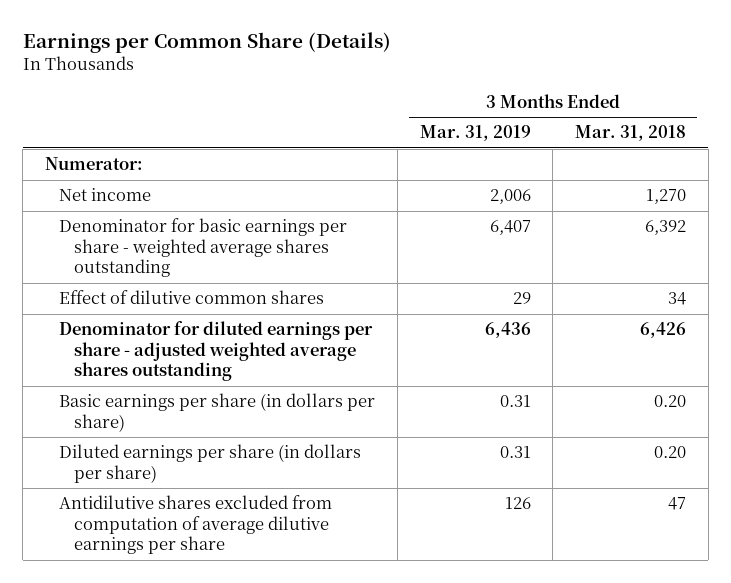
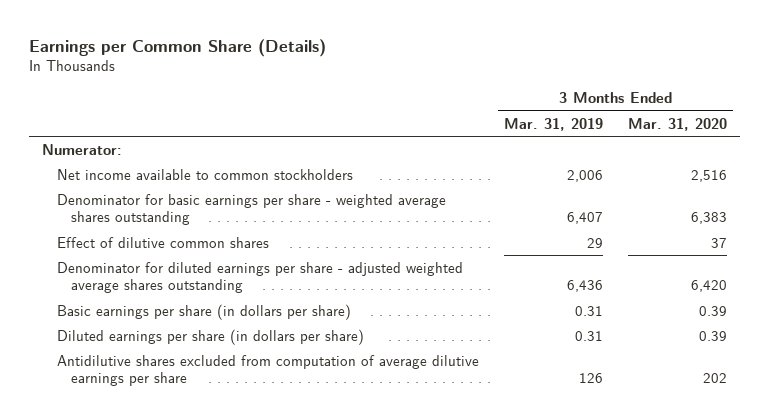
[575,125,687,142] Mar. 31, 2018 -> none
none -> [628,117,728,131] Mar. 31, 2020
[59,188,152,202] Net income -> none
none -> [56,168,353,180] Net income available to common stockholders

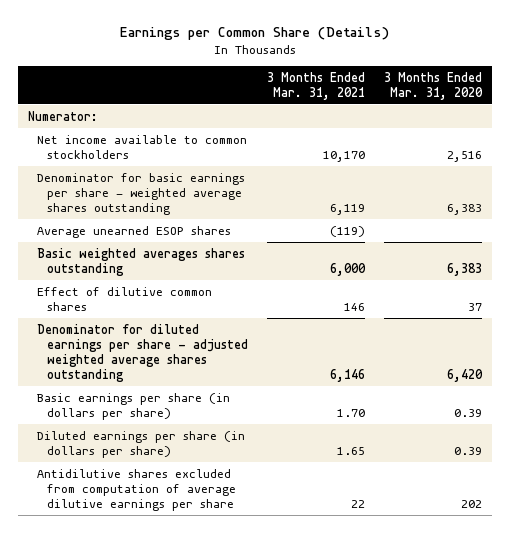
[503,117,603,131] Mar. 31, 2019 -> none
none -> [267,71,366,100] 3 Months Ended Mar. 31, 2021
none -> [37,225,232,238] Average unearned ESOP shares
none -> [37,247,246,276] Basic weighted averages shares outstanding

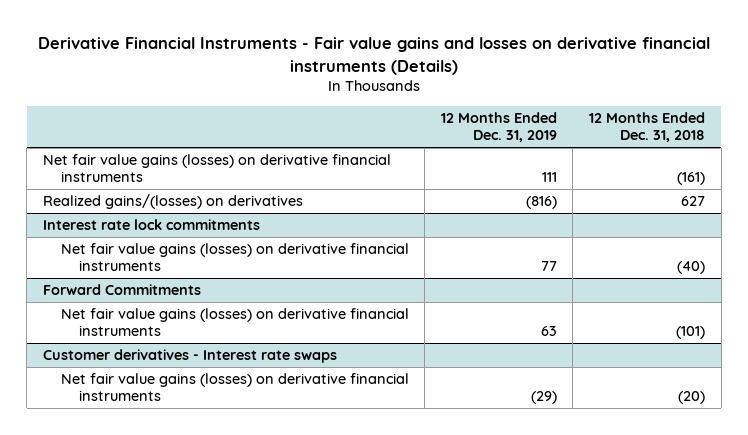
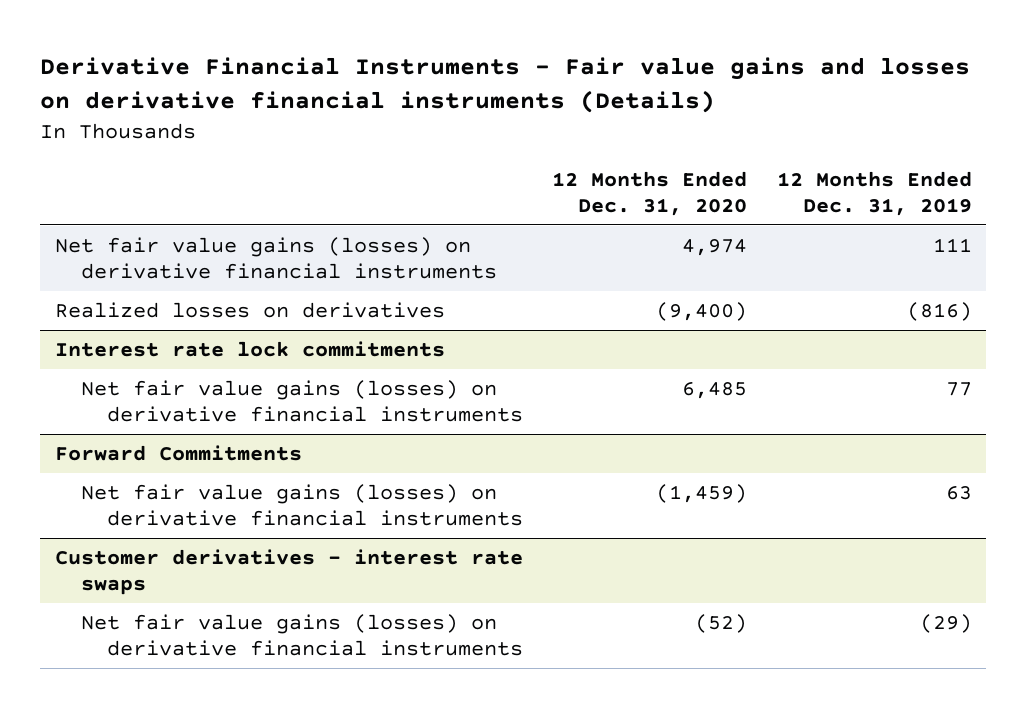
[588,112,705,143] 12 Months Ended Dec. 31, 2018 -> none
none -> [552,170,748,216] 12 Months Ended Dec. 31, 2020
[42,194,303,210] Realized gains/(losses) on derivatives -> [54,301,445,318] Realized losses on derivatives
[42,349,337,364] Customer derivatives - Interest rate swaps -> [54,548,523,596] Customer derivatives - interest rate swaps

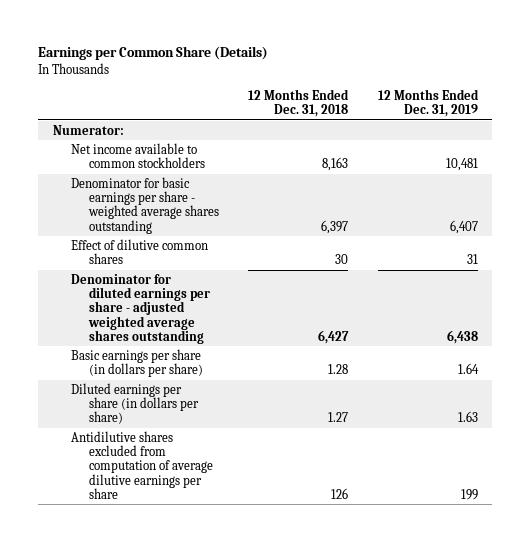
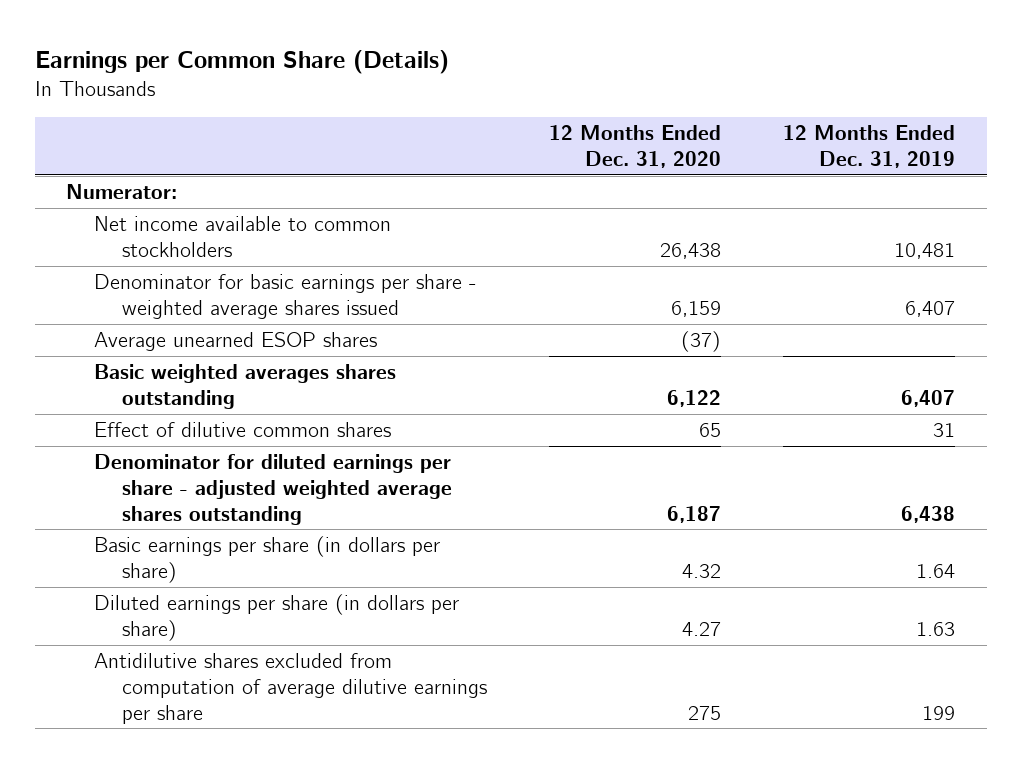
[248,89,350,118] 12 Months Ended Dec. 31, 2018 -> none
none -> [549,125,722,169] 12 Months Ended Dec. 31, 2020
none -> [94,274,477,319] Denominator for basic earnings per share - weighted average shares issued
none -> [94,332,378,352] Average unearned ESOP shares
[70,176,220,234] Denominator for basic earnings per share - weighted average shares outstanding -> [94,364,397,409] Basic weighted averages shares outstanding

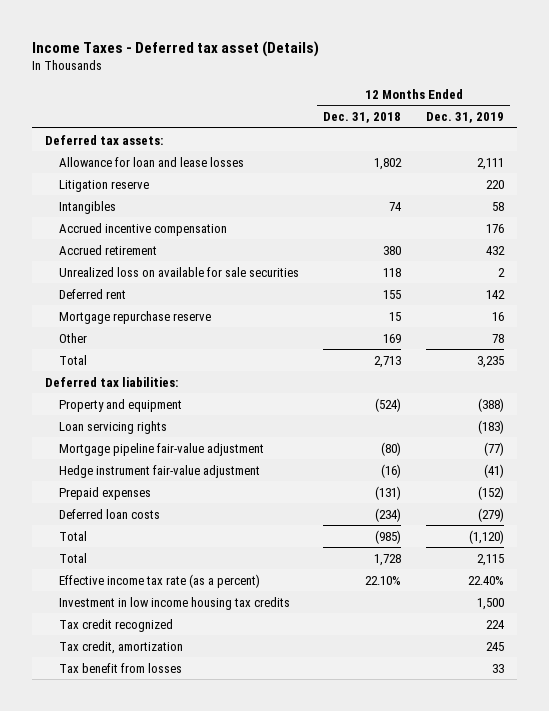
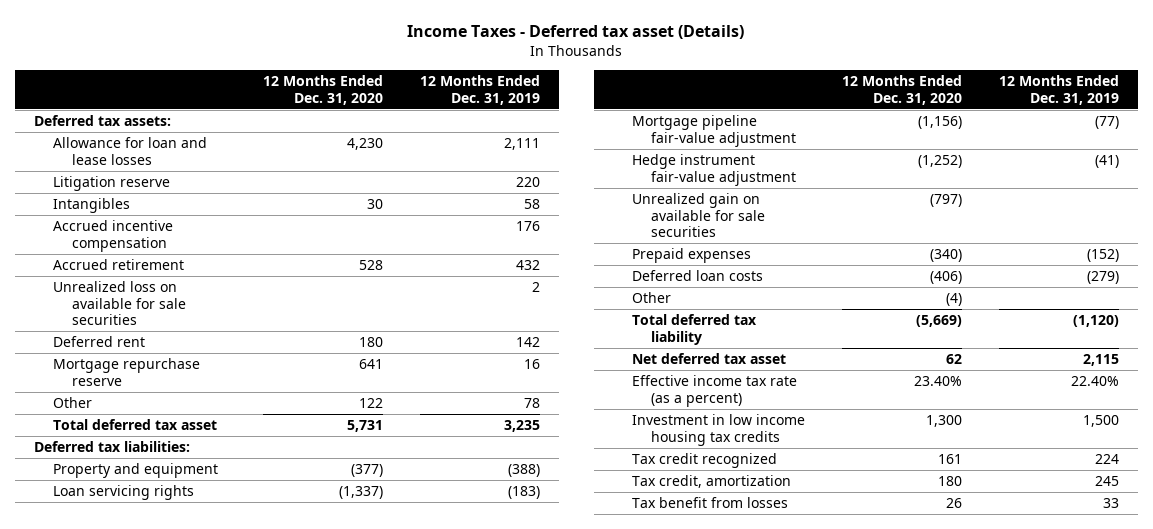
[323,112,402,124] Dec. 31, 2018 -> none
none -> [262,75,383,105] 12 Months Ended Dec. 31, 2020
[58,354,87,365] Total -> [52,419,217,431] Total deferred tax asset
none -> [631,193,766,238] Unrealized gain on available for sale securities
none -> [631,292,671,304] Other
[58,530,87,541] Total -> [631,314,757,345] Total deferred tax liability
[58,552,87,563] Total -> [631,353,786,365] Net deferred tax asset

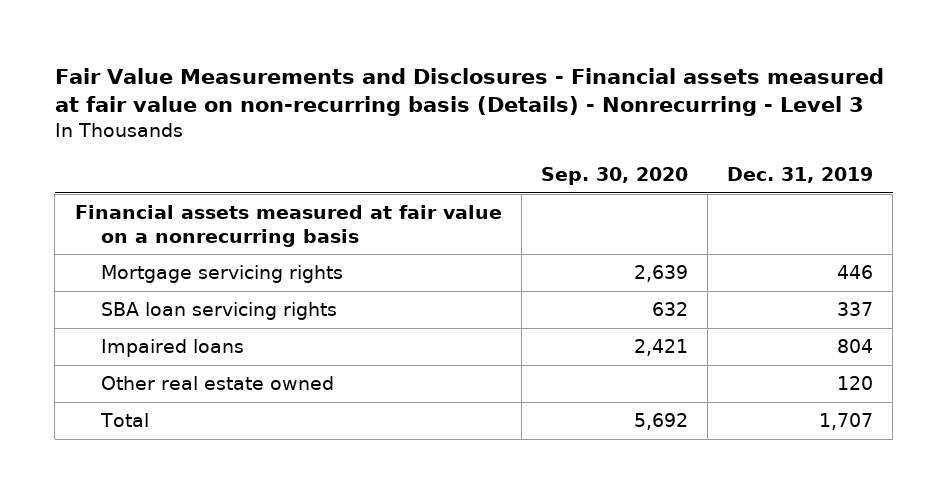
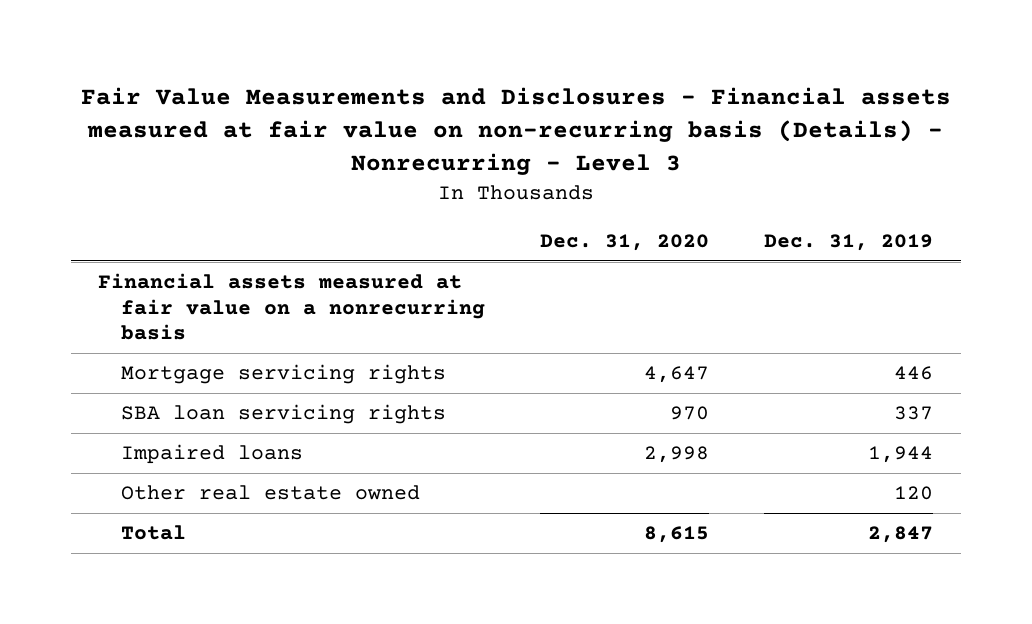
[540,166,688,185] Sep. 30, 2020 -> none
none -> [540,233,710,251] Dec. 31, 2020
[837,339,874,354] 804 -> [868,446,934,464] 1,944
[819,413,874,431] 1,707 -> [868,526,934,544] 2,847

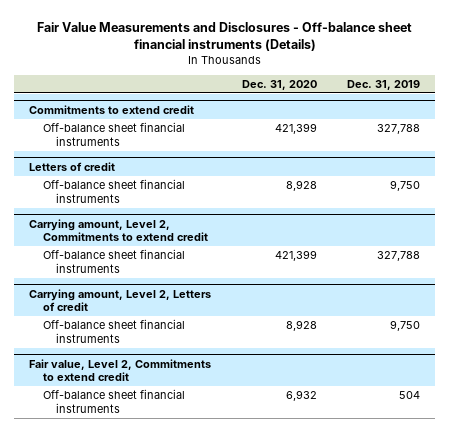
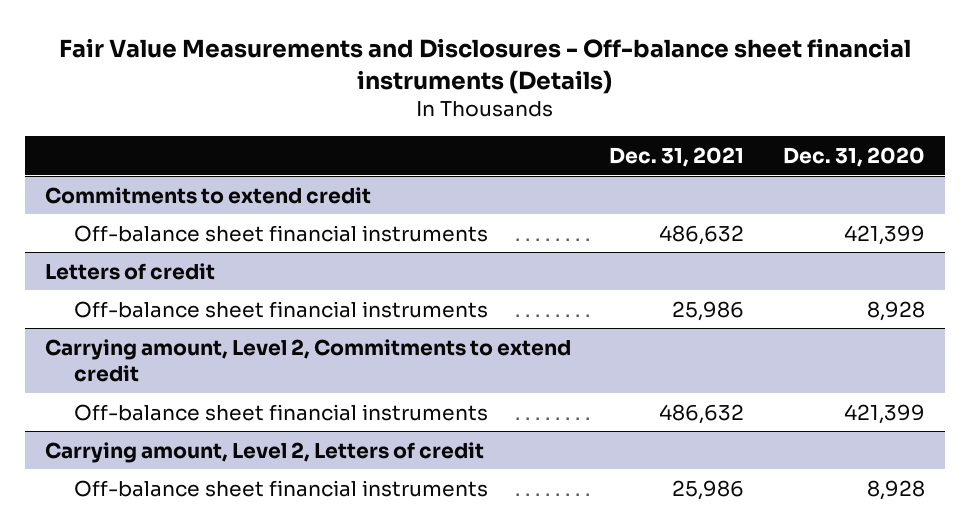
[346,79,420,90] Dec. 31, 2019 -> none
none -> [609,147,745,168] Dec. 31, 2021
[29,358,212,382] Fair value, Level 2, Commitments to extend credit -> none
[42,389,185,413] Off-balance sheet financial instruments -> none

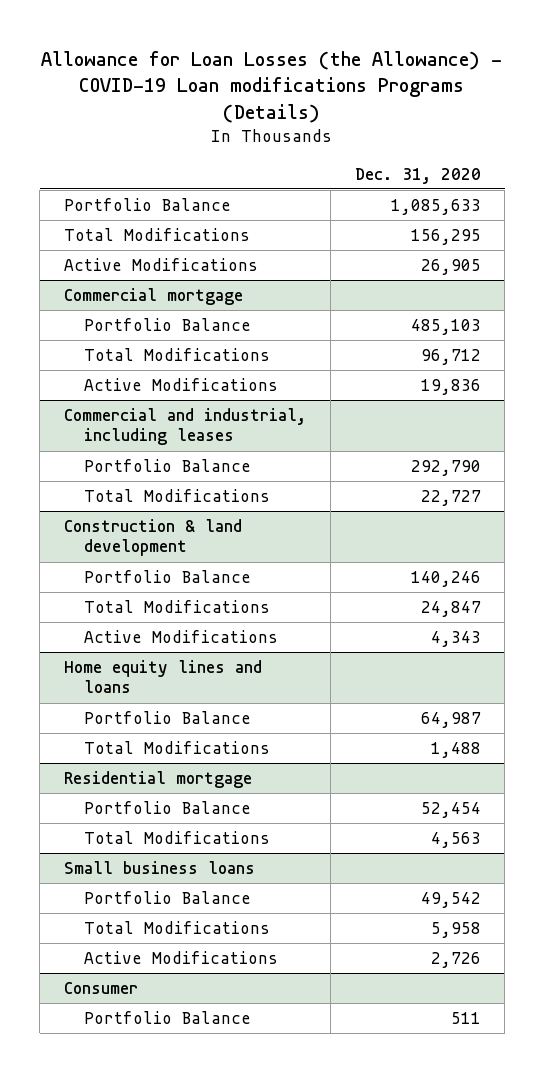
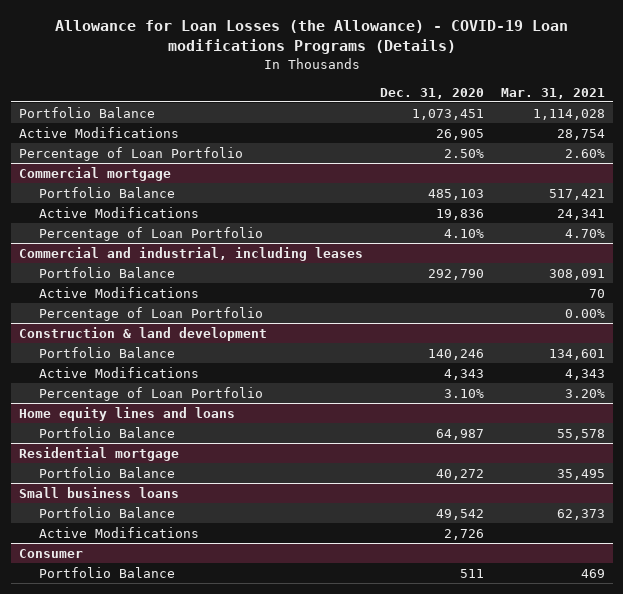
none -> [500,87,605,99] Mar. 31, 2021
[63,227,250,241] Total Modifications -> none
[390,198,481,215] 1,085,633 -> [411,108,484,120] 1,073,451
none -> [18,146,243,161] Percentage of Loan Portfolio
[83,347,270,361] Total Modifications -> none
none -> [39,226,264,241] Percentage of Loan Portfolio
[83,488,270,502] Total Modifications -> none
none -> [39,286,200,298] Active Modifications
none -> [39,306,264,321] Percentage of Loan Portfolio
[83,599,270,613] Total Modifications -> none
none -> [39,386,264,401] Percentage of Loan Portfolio
[83,740,270,754] Total Modifications -> none
[83,830,270,844] Total Modifications -> none
[420,801,481,818] 52,454 -> [435,468,484,480] 40,272
[83,920,270,934] Total Modifications -> none

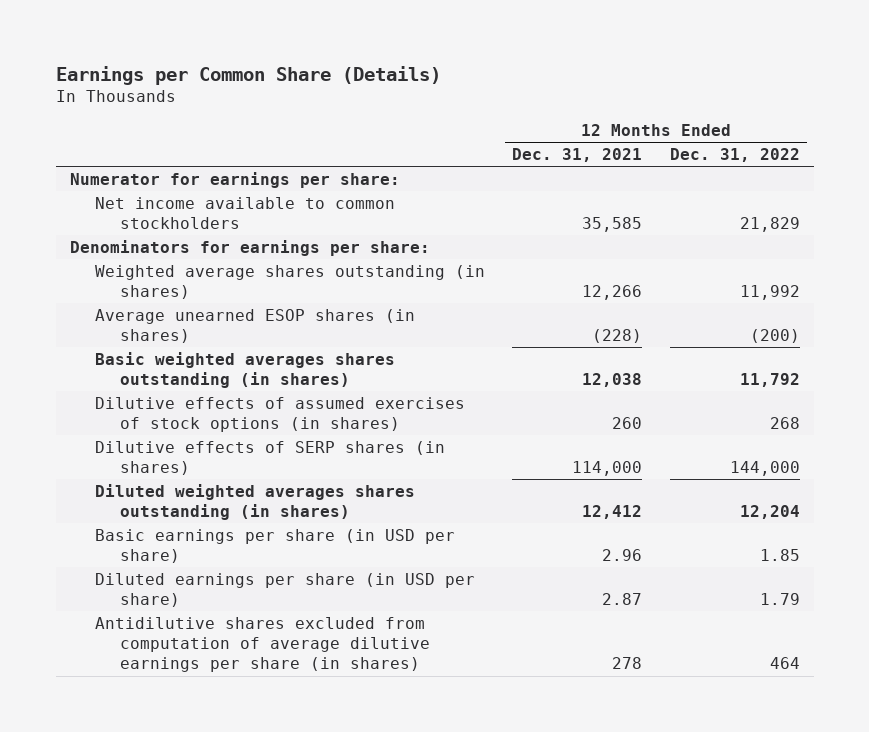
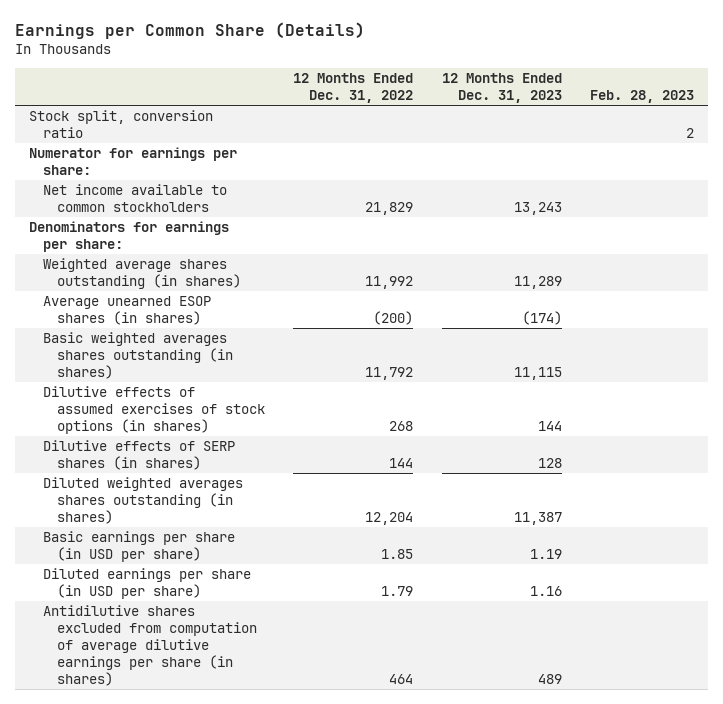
[512,148,643,163] Dec. 31, 2021 -> none
none -> [441,73,562,104] 12 Months Ended Dec. 31, 2023
none -> [589,90,694,104] Feb. 28, 2023
none -> [28,110,213,139] Stock split, conversion ratio
[729,461,800,477] 144,000 -> [389,458,414,469] 144

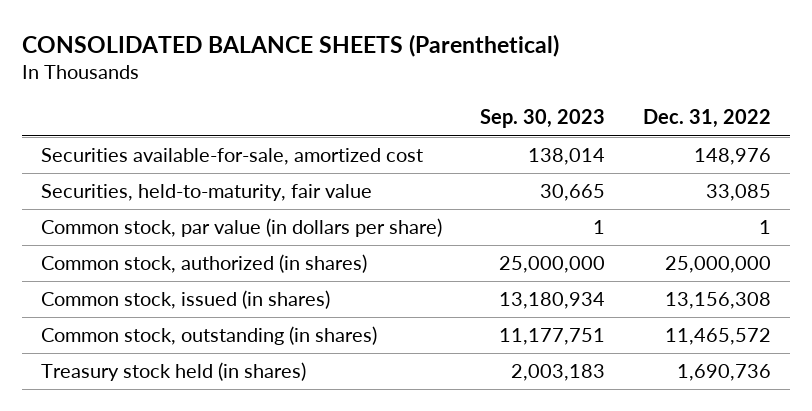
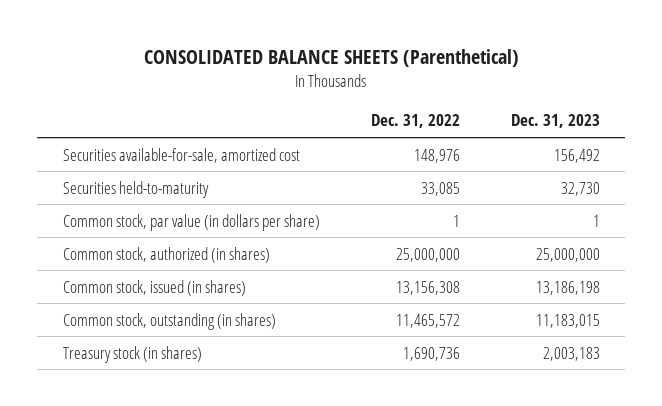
[479,109,605,129] Sep. 30, 2023 -> none
none -> [510,114,600,129] Dec. 31, 2023
[40,184,372,202] Securities, held-to-maturity, fair value -> [62,180,209,198] Securities held-to-maturity
[40,362,306,382] Treasury stock held (in shares) -> [62,345,202,363] Treasury stock (in shares)

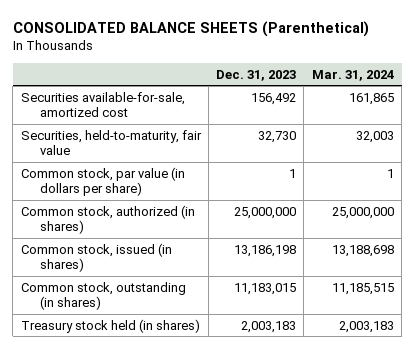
[370,114,460,129] Dec. 31, 2022 -> none
none -> [311,69,394,81] Mar. 31, 2024
[62,180,209,198] Securities held-to-maturity -> [20,129,202,156] Securities, held-to-maturity, fair value
[62,345,202,363] Treasury stock (in shares) -> [20,318,200,333] Treasury stock held (in shares)

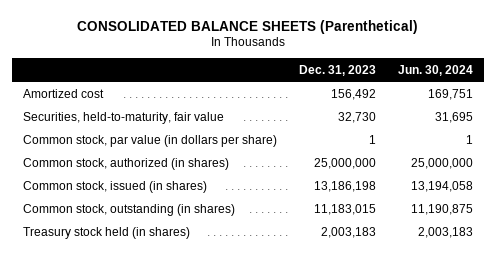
[311,69,394,81] Mar. 31, 2024 -> none
none -> [397,64,473,76] Jun. 30, 2024
[20,91,185,118] Securities available-for-sale, amortized cost -> [23,88,105,98] Amortized cost

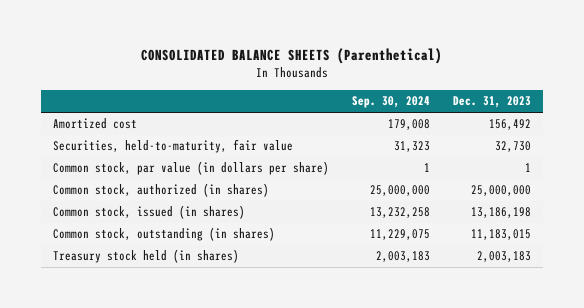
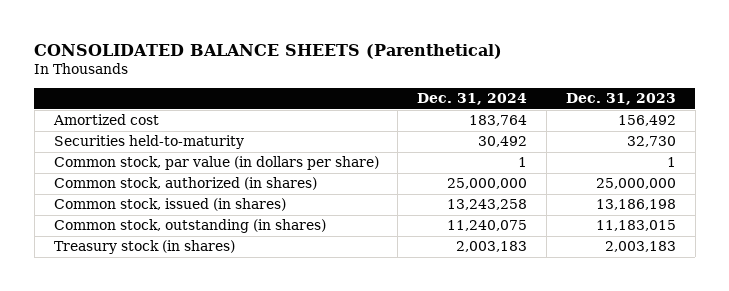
[352,96,431,109] Sep. 30, 2024 -> none
none -> [417,93,528,106] Dec. 31, 2024
[52,139,293,154] Securities, held-to-maturity, fair value -> [53,135,244,150] Securities held-to-maturity
[52,249,239,264] Treasury stock held (in shares) -> [53,240,235,255] Treasury stock (in shares)

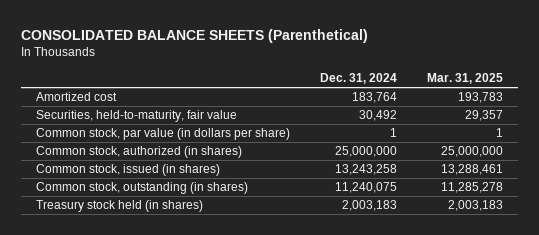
[565,93,676,106] Dec. 31, 2023 -> none
none -> [427,73,504,85] Mar. 31, 2025
[53,135,244,150] Securities held-to-maturity -> [36,110,238,123] Securities, held-to-maturity, fair value
[53,240,235,255] Treasury stock (in shares) -> [36,200,204,213] Treasury stock held (in shares)

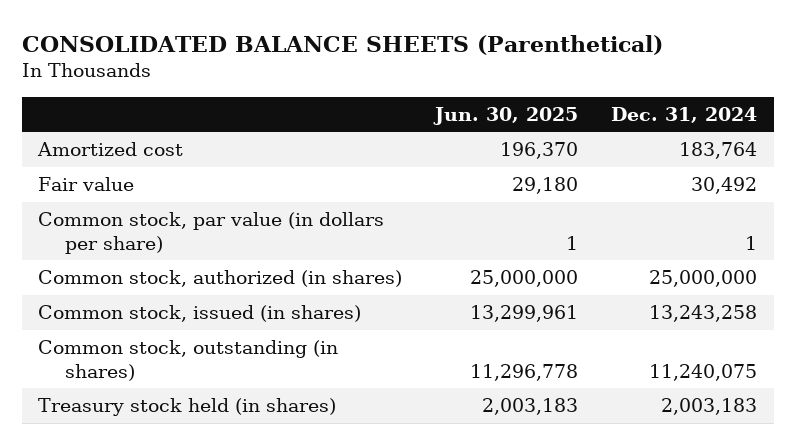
[427,73,504,85] Mar. 31, 2025 -> none
none -> [433,107,579,126] Jun. 30, 2025
[36,110,238,123] Securities, held-to-maturity, fair value -> [38,177,135,192] Fair value

